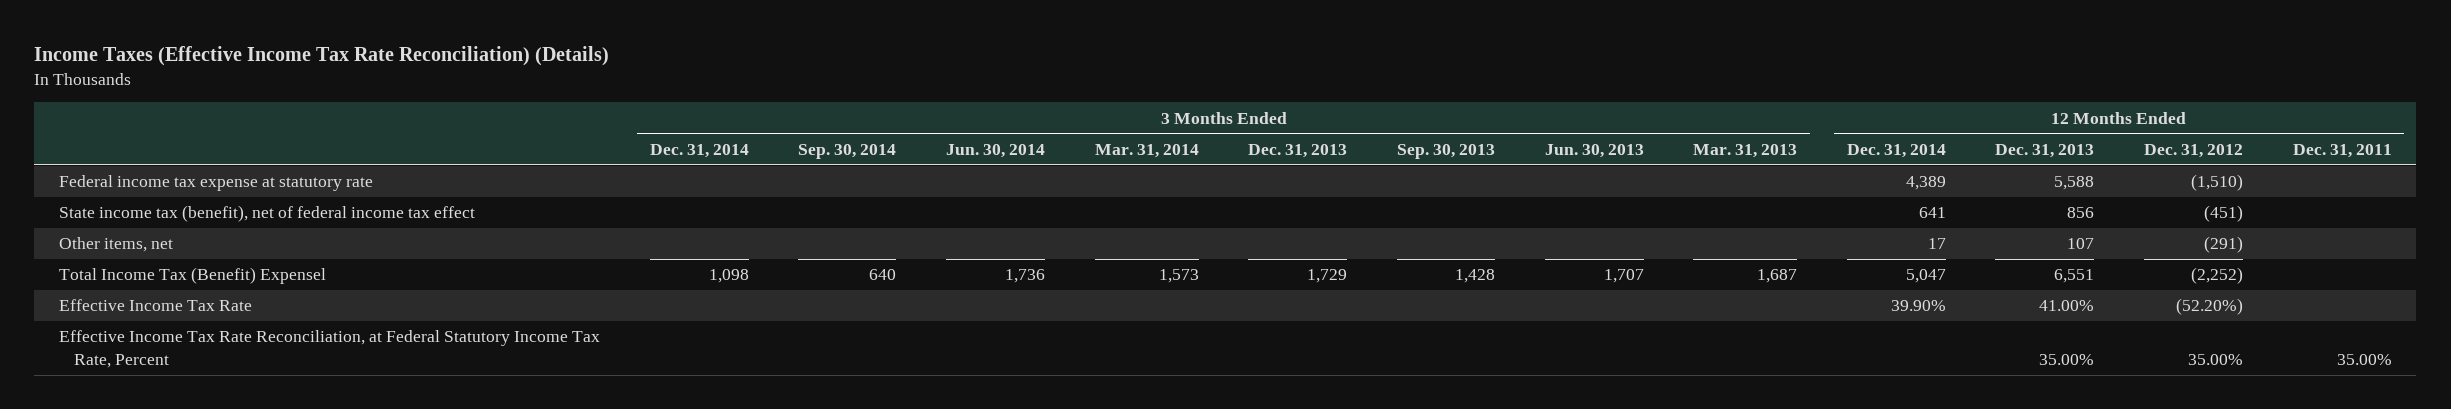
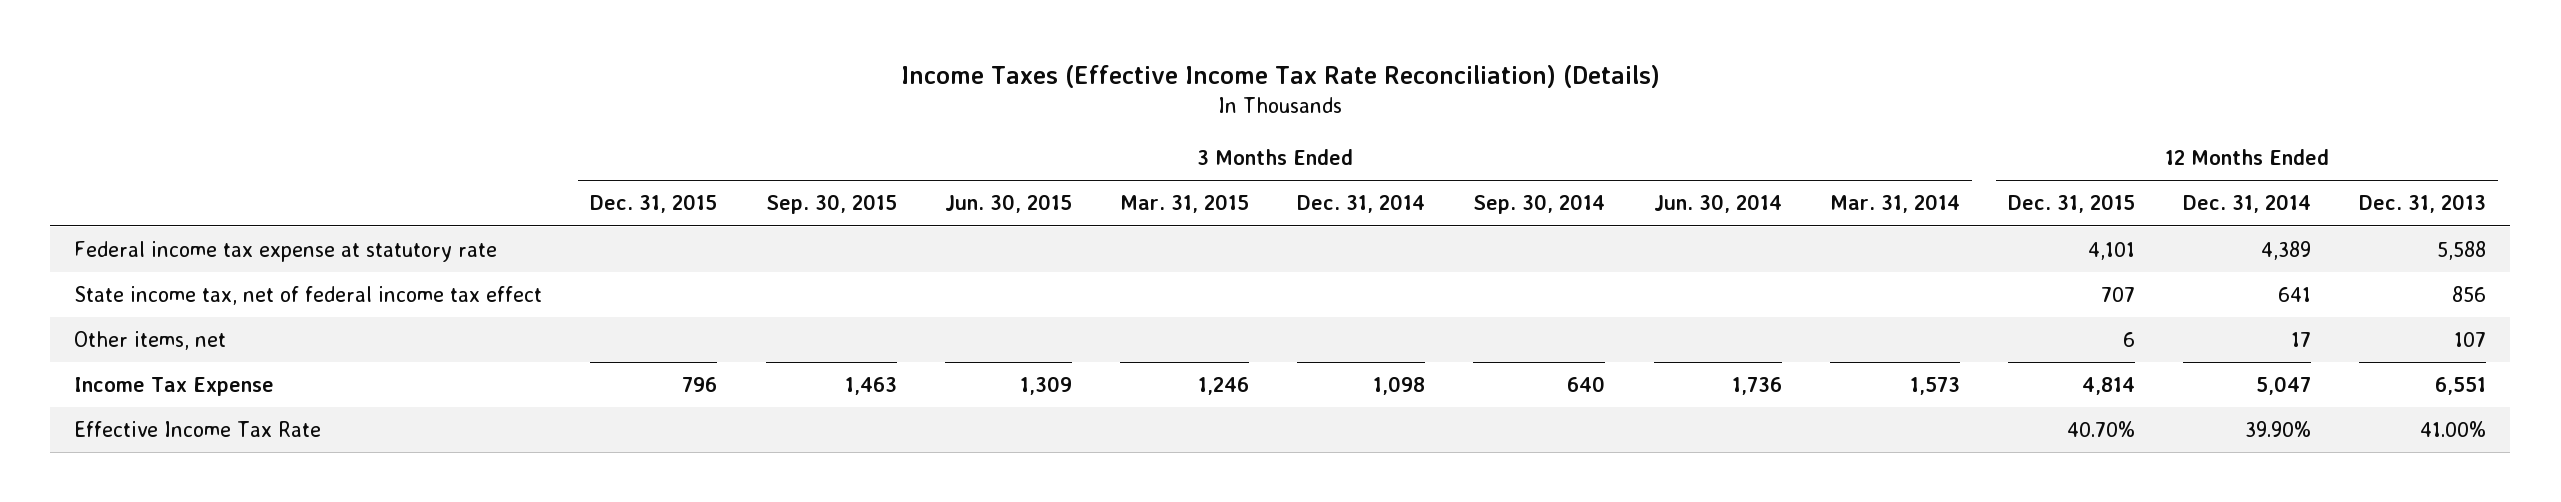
[1248,143,1348,158] Dec. 31, 2013 -> none
[1396,143,1495,159] Sep. 30, 2013 -> none
[1544,143,1644,158] Jun. 30, 2013 -> none
[1693,143,1798,158] Mar. 31, 2013 -> none
[2143,143,2243,158] Dec. 31, 2012 -> none
[2292,143,2392,158] Dec. 31, 2011 -> none
none -> [590,194,718,214] Dec. 31, 2015
none -> [765,194,897,215] Sep. 30, 2015
none -> [944,194,1072,214] Jun. 30, 2015
none -> [1120,194,1250,214] Mar. 31, 2015
none -> [2007,194,2135,214] Dec. 31, 2015
[59,205,476,223] State income tax (benefit), net of federal income tax effect -> [74,286,543,306] State income tax, net of federal income tax effect
[59,267,327,285] Total Income Tax (Benefit) Expensel -> [74,377,275,397] Income Tax Expense
[59,330,601,368] Effective Income Tax Rate Reconciliation, at Federal Statutory Income Tax Rate, Percent -> none

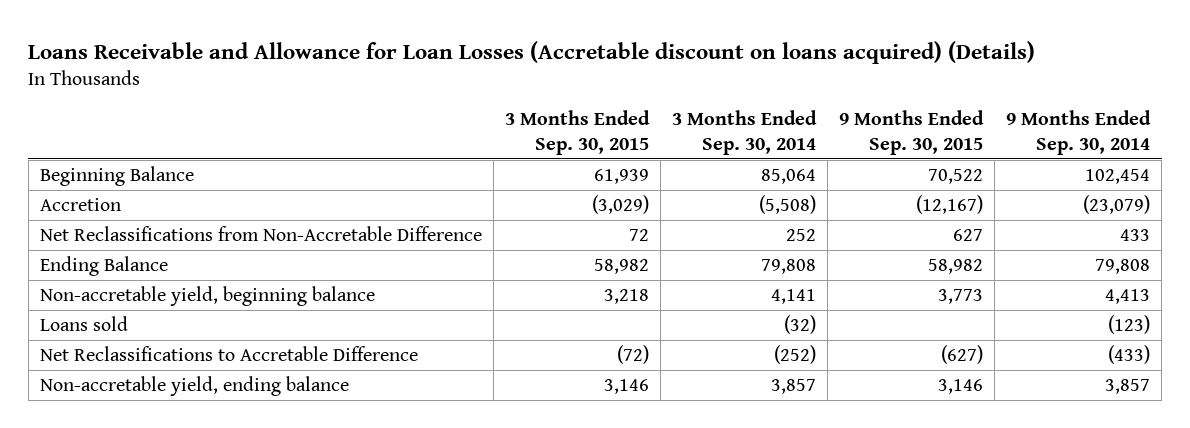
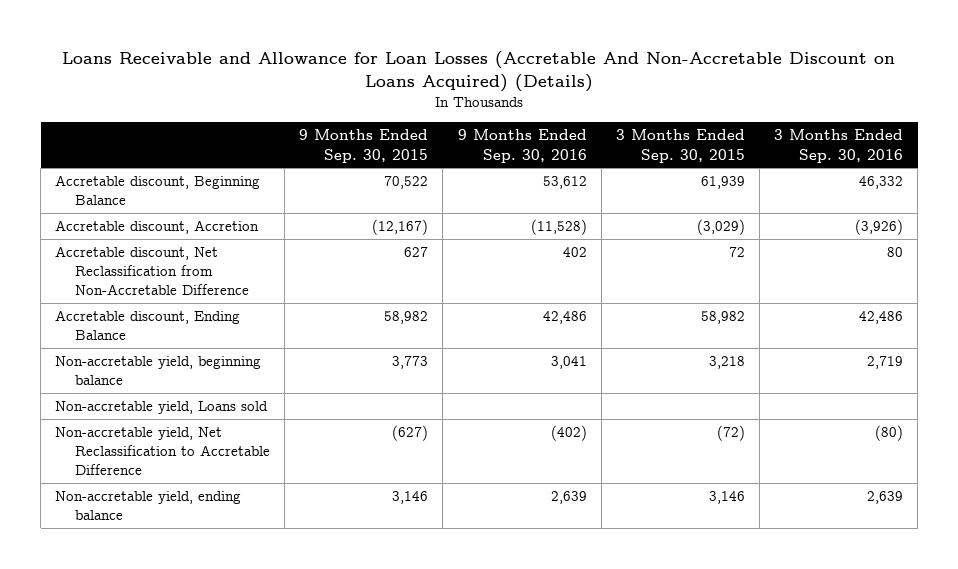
[28,40,1036,64] Loans Receivable and Allowance for Loan Losses (Accretable discount on loans acquired) (Details) -> [62,50,896,93] Loans Receivable and Allowance for Loan Losses (Accretable And Non-Accretable Discount on Loans Acquired) (Details)
[672,110,818,155] 3 Months Ended Sep. 30, 2014 -> none
[1006,110,1152,155] 9 Months Ended Sep. 30, 2014 -> none
none -> [457,129,587,163] 9 Months Ended Sep. 30, 2016
none -> [773,129,903,163] 3 Months Ended Sep. 30, 2016
[39,166,194,187] Beginning Balance -> [55,175,261,206] Accretable discount, Beginning Balance
[39,198,121,212] Accretion -> [55,220,260,235] Accretable discount, Accretion
[39,226,482,242] Net Reclassifications from Non-Accretable Difference -> [55,246,250,296] Accretable discount, Net Reclassification from Non-Accretable Difference
[39,256,168,277] Ending Balance -> [55,310,241,341] Accretable discount, Ending Balance
[39,316,128,332] Loans sold -> [55,401,269,415] Non-accretable yield, Loans sold
[39,346,418,362] Net Reclassifications to Accretable Difference -> [55,427,271,476] Non-accretable yield, Net Reclassification to Accretable Difference

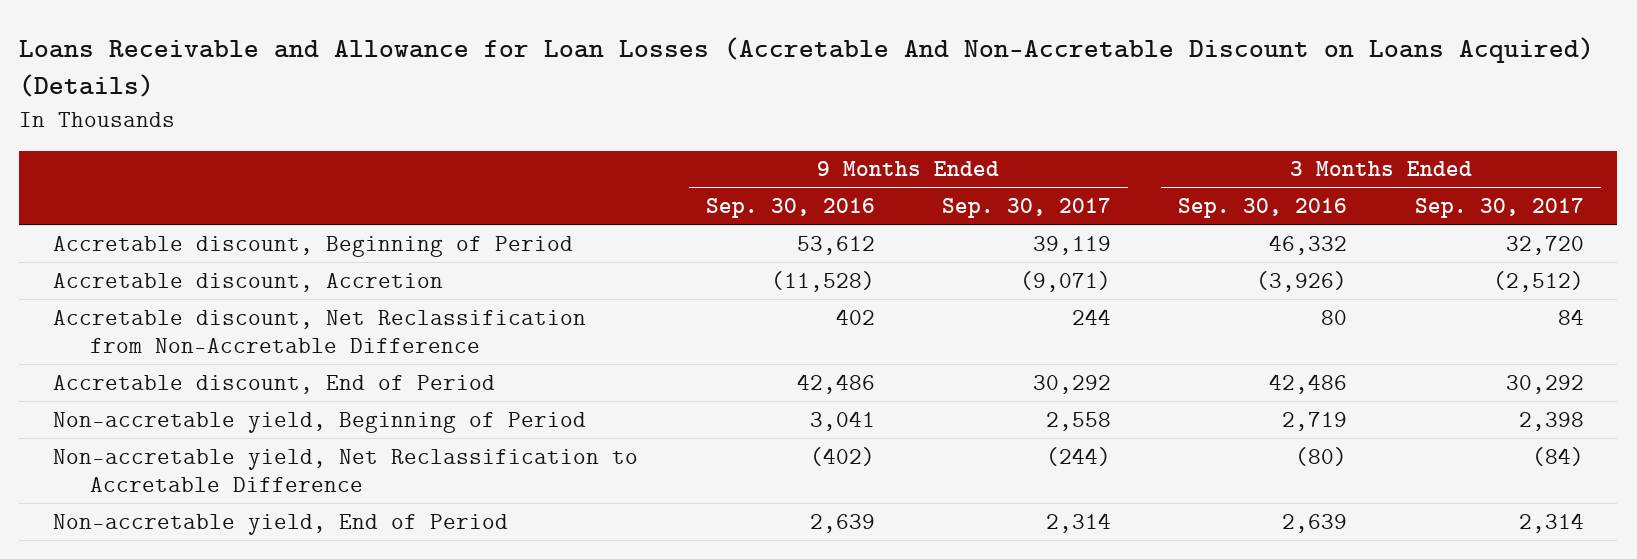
[299,129,429,163] 9 Months Ended Sep. 30, 2015 -> none
[615,129,745,163] 3 Months Ended Sep. 30, 2015 -> none
none -> [941,198,1111,219] Sep. 30, 2017
none -> [1414,198,1584,219] Sep. 30, 2017
[55,175,261,206] Accretable discount, Beginning Balance -> [53,235,574,257] Accretable discount, Beginning of Period
[55,401,269,415] Non-accretable yield, Loans sold -> none
[55,310,241,341] Accretable discount, Ending Balance -> [53,374,496,394] Accretable discount, End of Period
[55,356,262,386] Non-accretable yield, beginning balance -> [53,411,587,433] Non-accretable yield, Beginning of Period
[55,491,242,521] Non-accretable yield, ending balance -> [53,513,509,535] Non-accretable yield, End of Period

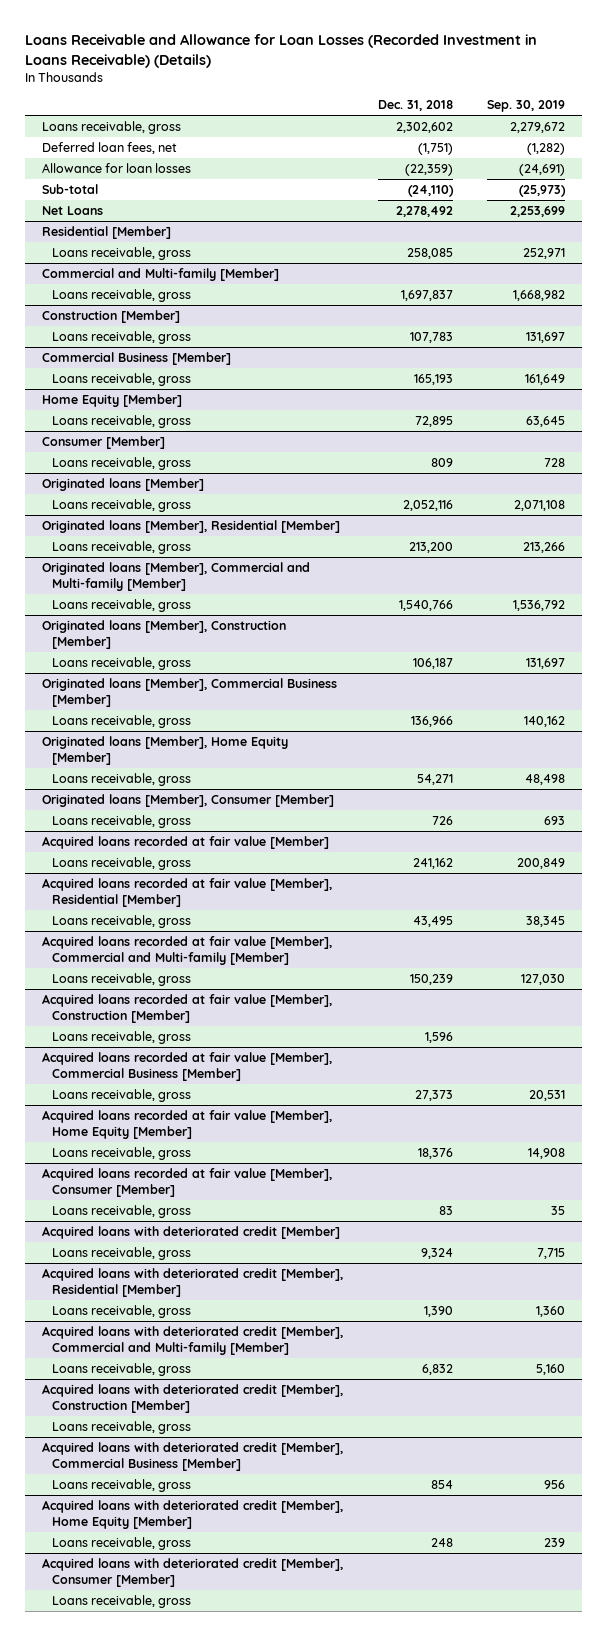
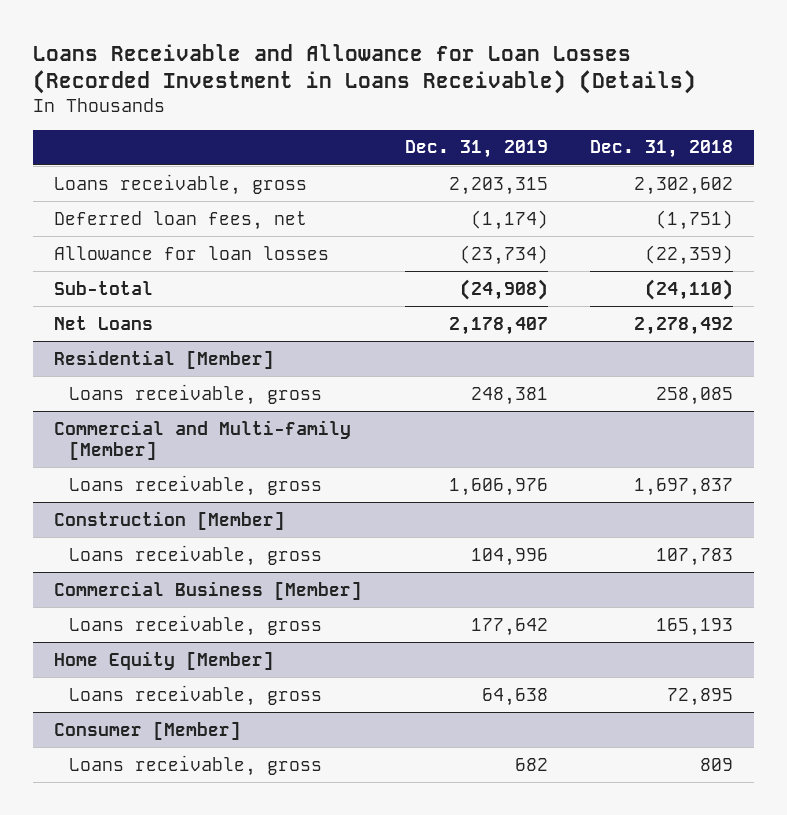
[486,100,565,113] Sep. 30, 2019 -> none
none -> [404,140,548,159] Dec. 31, 2019
[42,477,205,491] Originated loans [Member] -> none
[52,498,192,512] Loans receivable, gross -> none
[42,519,341,533] Originated loans [Member], Residential [Member] -> none
[52,540,192,554] Loans receivable, gross -> none
[42,561,311,592] Originated loans [Member], Commercial and Multi-family [Member] -> none
[52,598,192,612] Loans receivable, gross -> none
[42,619,287,650] Originated loans [Member], Construction [Member] -> none
[52,656,192,670] Loans receivable, gross -> none
[42,677,338,708] Originated loans [Member], Commercial Business [Member] -> none
[52,714,192,728] Loans receivable, gross -> none
[42,735,289,766] Originated loans [Member], Home Equity [Member] -> none
[52,772,192,786] Loans receivable, gross -> none
[42,793,335,807] Originated loans [Member], Consumer [Member] -> none
[52,814,192,828] Loans receivable, gross -> none
[42,835,330,849] Acquired loans recorded at fair value [Member] -> none
[52,856,192,870] Loans receivable, gross -> none
[42,877,333,908] Acquired loans recorded at fair value [Member], Residential [Member] -> none
[52,914,192,928] Loans receivable, gross -> none
[42,935,333,966] Acquired loans recorded at fair value [Member], Commercial and Multi-family [Member] -> none
[52,972,192,986] Loans receivable, gross -> none
[42,993,333,1024] Acquired loans recorded at fair value [Member], Construction [Member] -> none
[52,1030,192,1044] Loans receivable, gross -> none
[42,1051,333,1082] Acquired loans recorded at fair value [Member], Commercial Business [Member] -> none
[52,1088,192,1102] Loans receivable, gross -> none
[42,1109,333,1140] Acquired loans recorded at fair value [Member], Home Equity [Member] -> none
[52,1146,192,1160] Loans receivable, gross -> none
[42,1167,333,1198] Acquired loans recorded at fair value [Member], Consumer [Member] -> none
[52,1204,192,1218] Loans receivable, gross -> none
[42,1225,341,1239] Acquired loans with deteriorated credit [Member] -> none
[52,1246,192,1260] Loans receivable, gross -> none
[42,1267,344,1298] Acquired loans with deteriorated credit [Member], Residential [Member] -> none
[52,1304,192,1318] Loans receivable, gross -> none
[42,1325,344,1356] Acquired loans with deteriorated credit [Member], Commercial and Multi-family [Member] -> none
[52,1362,192,1376] Loans receivable, gross -> none
[42,1383,344,1414] Acquired loans with deteriorated credit [Member], Construction [Member] -> none
[52,1420,192,1434] Loans receivable, gross -> none
[42,1441,344,1472] Acquired loans with deteriorated credit [Member], Commercial Business [Member] -> none
[52,1478,192,1492] Loans receivable, gross -> none
[42,1499,344,1530] Acquired loans with deteriorated credit [Member], Home Equity [Member] -> none
[52,1536,192,1550] Loans receivable, gross -> none
[42,1557,344,1588] Acquired loans with deteriorated credit [Member], Consumer [Member] -> none
[52,1594,192,1608] Loans receivable, gross -> none

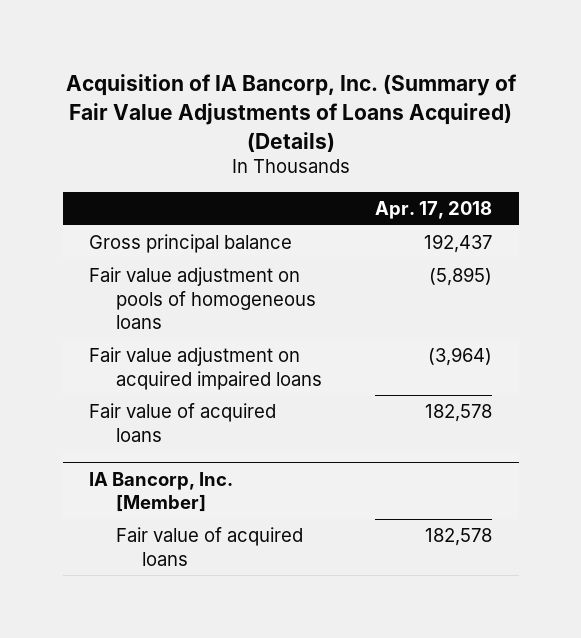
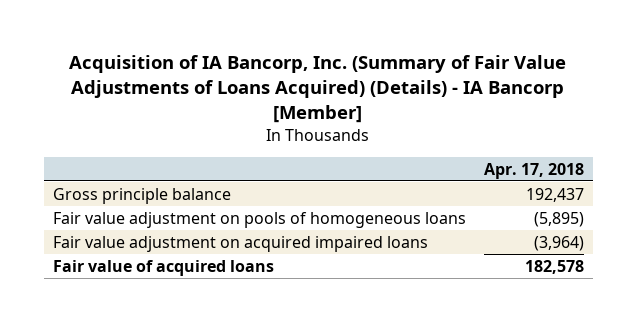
[65,74,517,152] Acquisition of IA Bancorp, Inc. (Summary of Fair Value Adjustments of Loans Acquired) (Details) -> [69,54,567,123] Acquisition of IA Bancorp, Inc. (Summary of Fair Value Adjustments of Loans Acquired) (Details) - IA Bancorp [Member]
[89,234,293,254] Gross principal balance -> [52,187,231,204] Gross principle balance
[89,471,234,513] IA Bancorp, Inc. [Member] -> none
[115,527,303,566] Fair value of acquired loans -> none

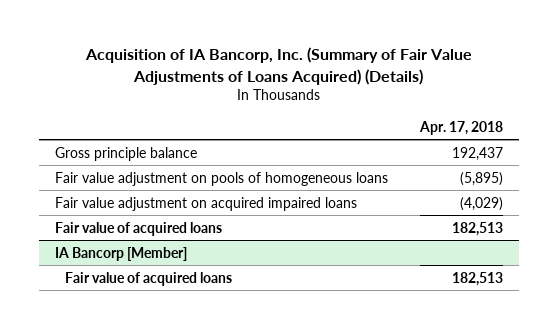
[69,54,567,123] Acquisition of IA Bancorp, Inc. (Summary of Fair Value Adjustments of Loans Acquired) (Details) - IA Bancorp [Member] -> [85,47,473,85] Acquisition of IA Bancorp, Inc. (Summary of Fair Value Adjustments of Loans Acquired) (Details)
[533,235,584,251] (3,964) -> [460,196,504,211] (4,029)
[524,259,584,274] 182,578 -> [452,221,504,236] 182,513
none -> [55,246,188,261] IA Bancorp [Member]
none -> [64,271,232,286] Fair value of acquired loans

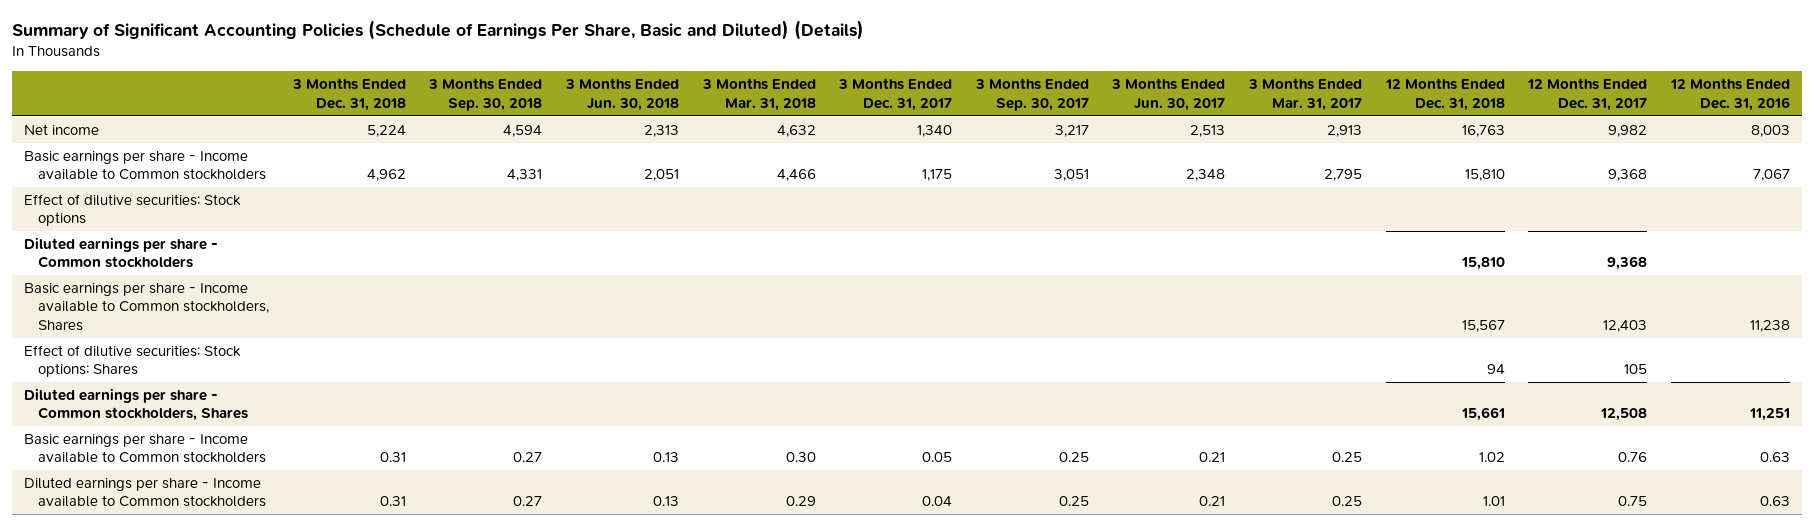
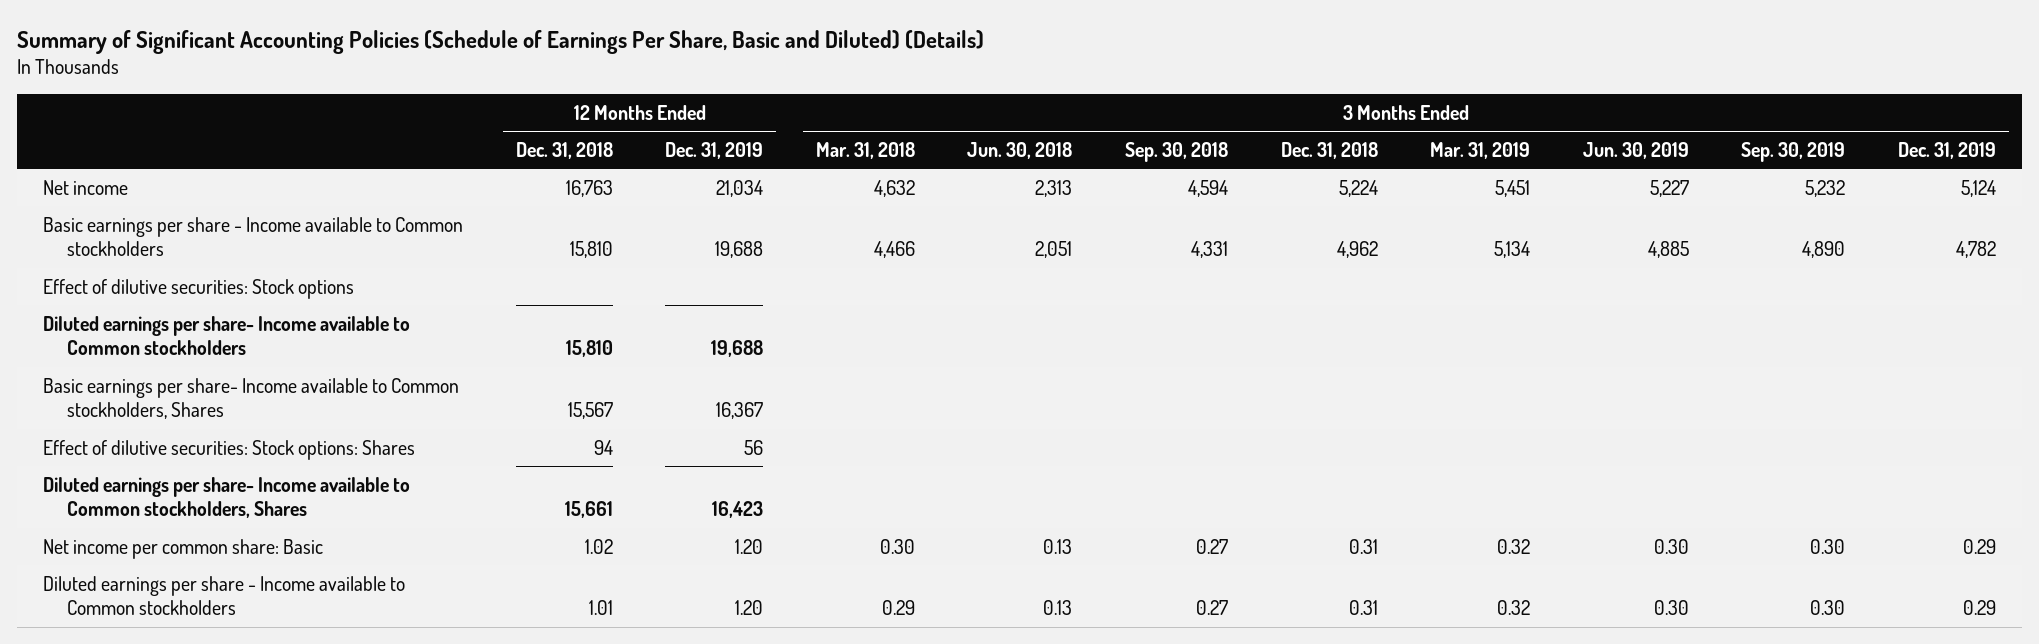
[838,78,953,111] 3 Months Ended Dec. 31, 2017 -> none
[974,78,1089,111] 3 Months Ended Sep. 30, 2017 -> none
[1111,78,1226,111] 3 Months Ended Jun. 30, 2017 -> none
[1247,78,1362,111] 3 Months Ended Mar. 31, 2017 -> none
[1527,78,1648,111] 12 Months Ended Dec. 31, 2017 -> none
[1669,78,1790,111] 12 Months Ended Dec. 31, 2016 -> none
none -> [665,141,764,159] Dec. 31, 2019
none -> [1430,141,1531,159] Mar. 31, 2019
none -> [1582,141,1689,159] Jun. 30, 2019
none -> [1741,141,1846,162] Sep. 30, 2019
none -> [1897,141,1996,159] Dec. 31, 2019
[24,237,219,269] Diluted earnings per share - Common stockholders -> [43,315,411,356] Diluted earnings per share- Income available to Common stockholders
[24,283,270,331] Basic earnings per share - Income available to Common stockholders, Shares -> [43,377,460,420] Basic earnings per share- Income available to Common stockholders, Shares
[24,388,249,422] Diluted earnings per share - Common stockholders, Shares -> [43,476,411,519] Diluted earnings per share- Income available to Common stockholders, Shares
[24,434,267,464] Basic earnings per share - Income available to Common stockholders -> [43,538,324,559] Net income per common share: Basic

